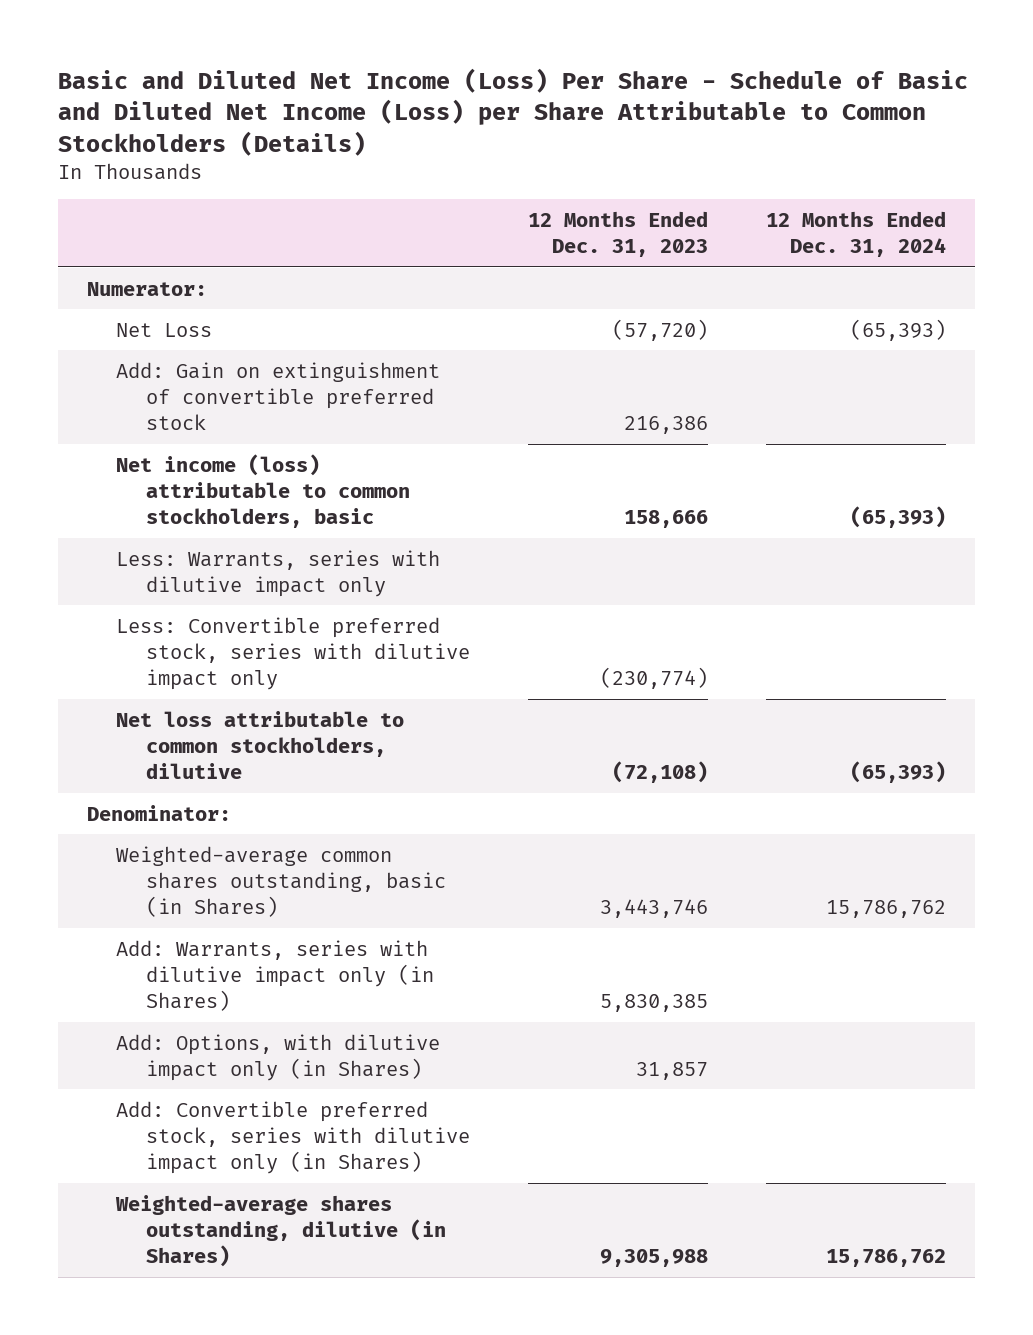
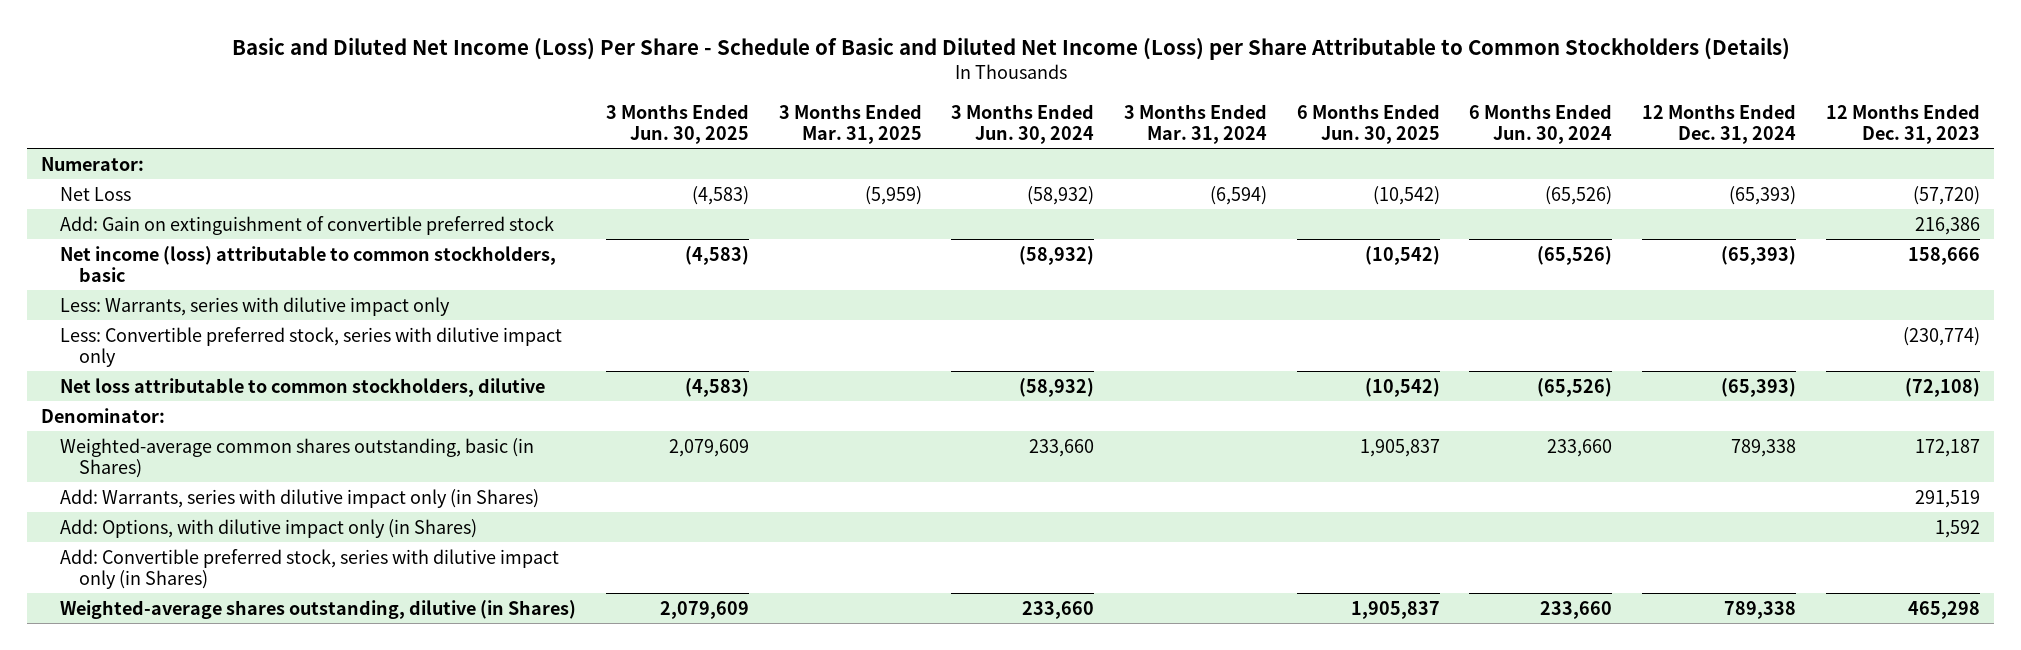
none -> [606,103,750,144] 3 Months Ended Jun. 30, 2025
none -> [778,103,922,144] 3 Months Ended Mar. 31, 2025
none -> [951,103,1095,144] 3 Months Ended Jun. 30, 2024
none -> [1124,103,1268,144] 3 Months Ended Mar. 31, 2024
none -> [1296,103,1440,144] 6 Months Ended Jun. 30, 2025
none -> [1469,103,1613,144] 6 Months Ended Jun. 30, 2024
[600,898,709,918] 3,443,746 -> [1914,438,1980,457] 172,187
[826,899,947,918] 15,786,762 -> [1730,438,1796,457] 789,338
[600,993,709,1012] 5,830,385 -> [1914,489,1980,508] 291,519
[636,1061,709,1080] 31,857 -> [1934,519,1980,538] 1,592
[600,1248,709,1267] 9,305,988 -> [1907,600,1980,619] 465,298
[826,1248,947,1267] 15,786,762 -> [1723,600,1796,619] 789,338

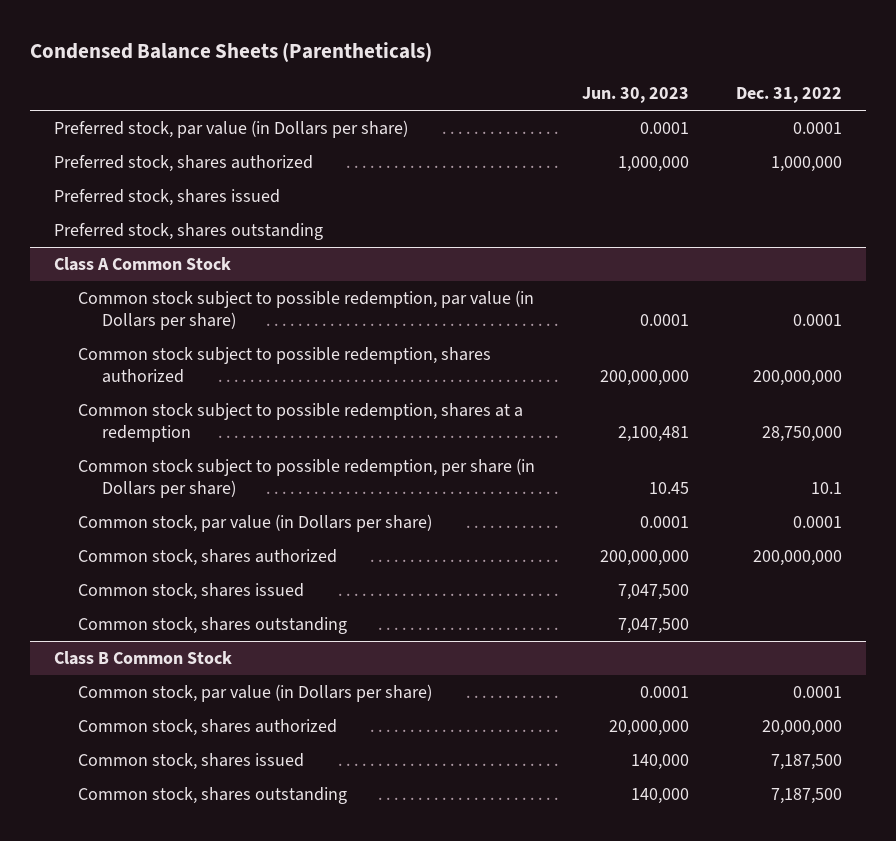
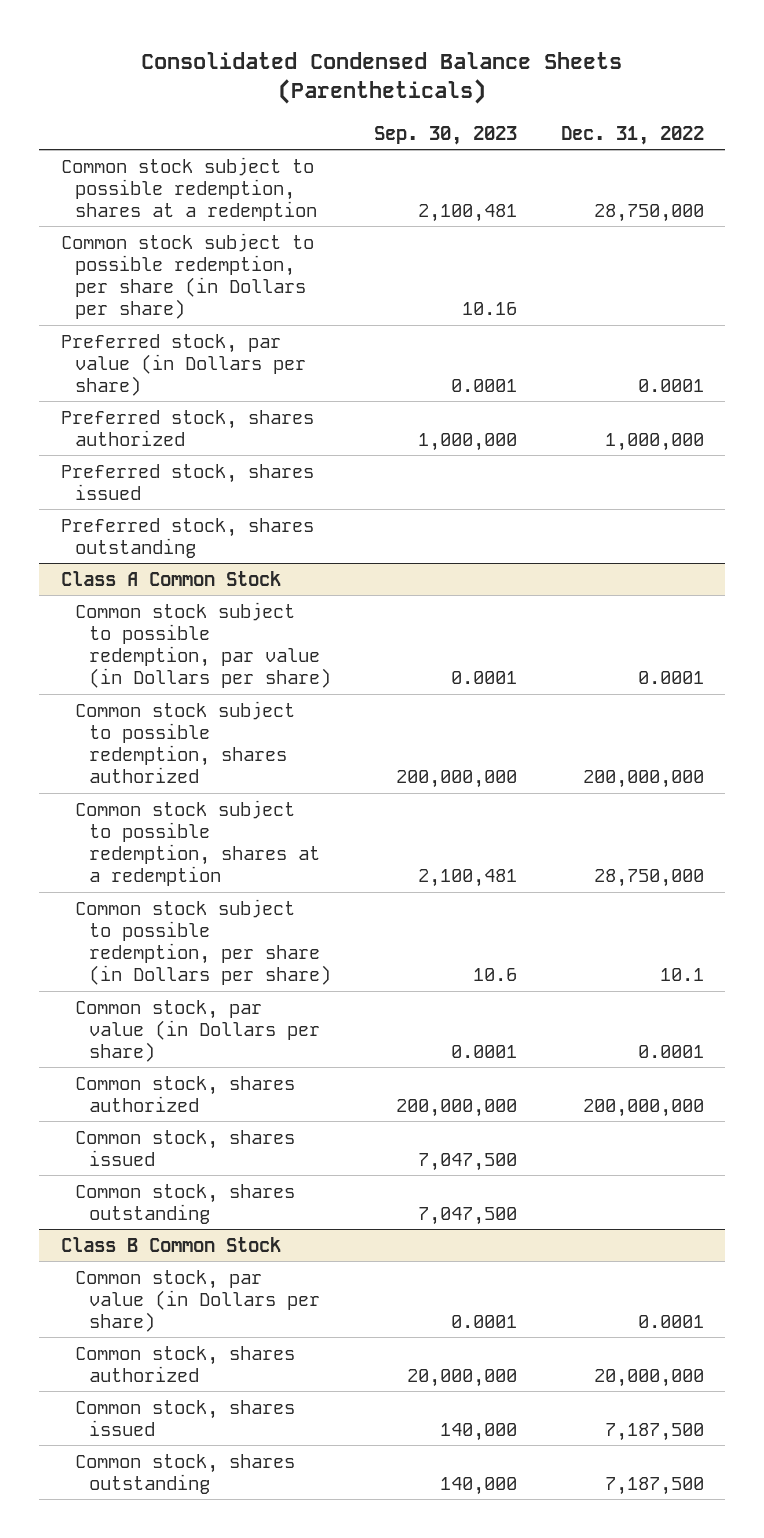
[30,42,433,63] Condensed Balance Sheets (Parentheticals) -> [141,51,623,105] Consolidated Condensed Balance Sheets (Parentheticals)
[581,87,689,104] Jun. 30, 2023 -> none
none -> [374,125,518,145] Sep. 30, 2023
none -> [60,156,317,222] Common stock subject to possible redemption, shares at a redemption
none -> [60,232,314,320] Common stock subject to possible redemption, per share (in Dollars per share)

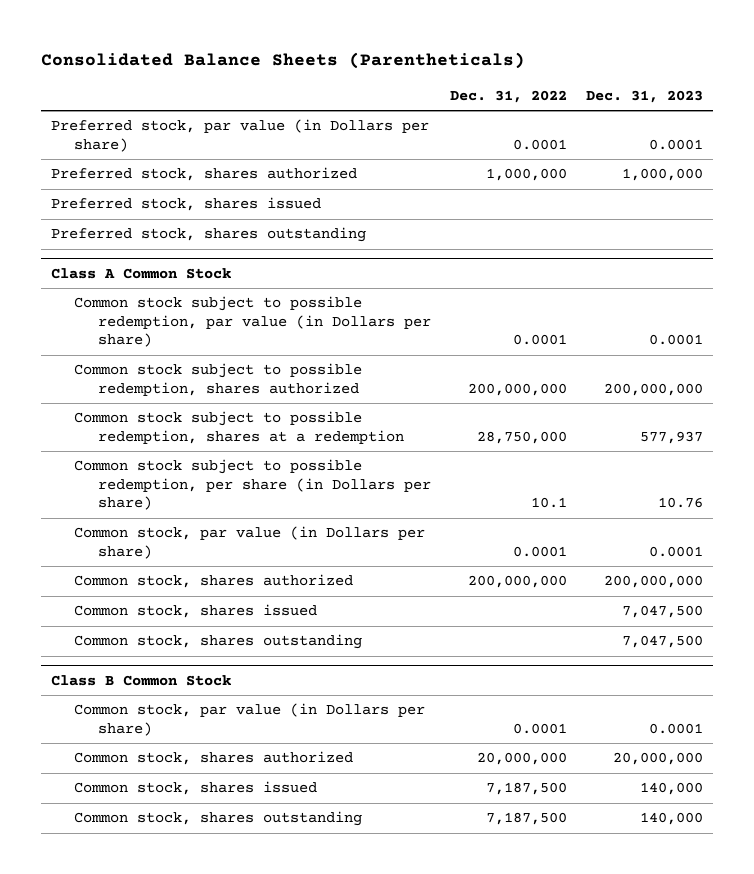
[141,51,623,105] Consolidated Condensed Balance Sheets (Parentheticals) -> [41,52,526,70] Consolidated Balance Sheets (Parentheticals)
[374,125,518,145] Sep. 30, 2023 -> none
none -> [586,89,704,103] Dec. 31, 2023
[60,156,317,222] Common stock subject to possible redemption, shares at a redemption -> none
[60,232,314,320] Common stock subject to possible redemption, per share (in Dollars per share) -> none

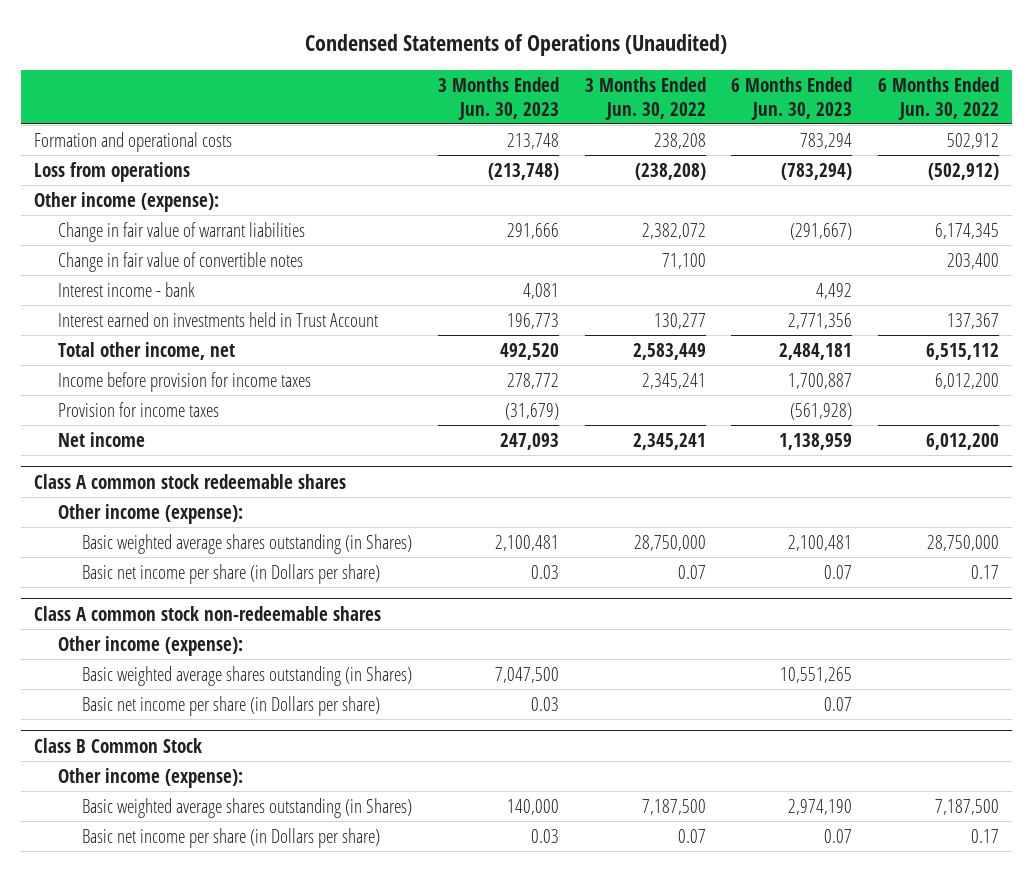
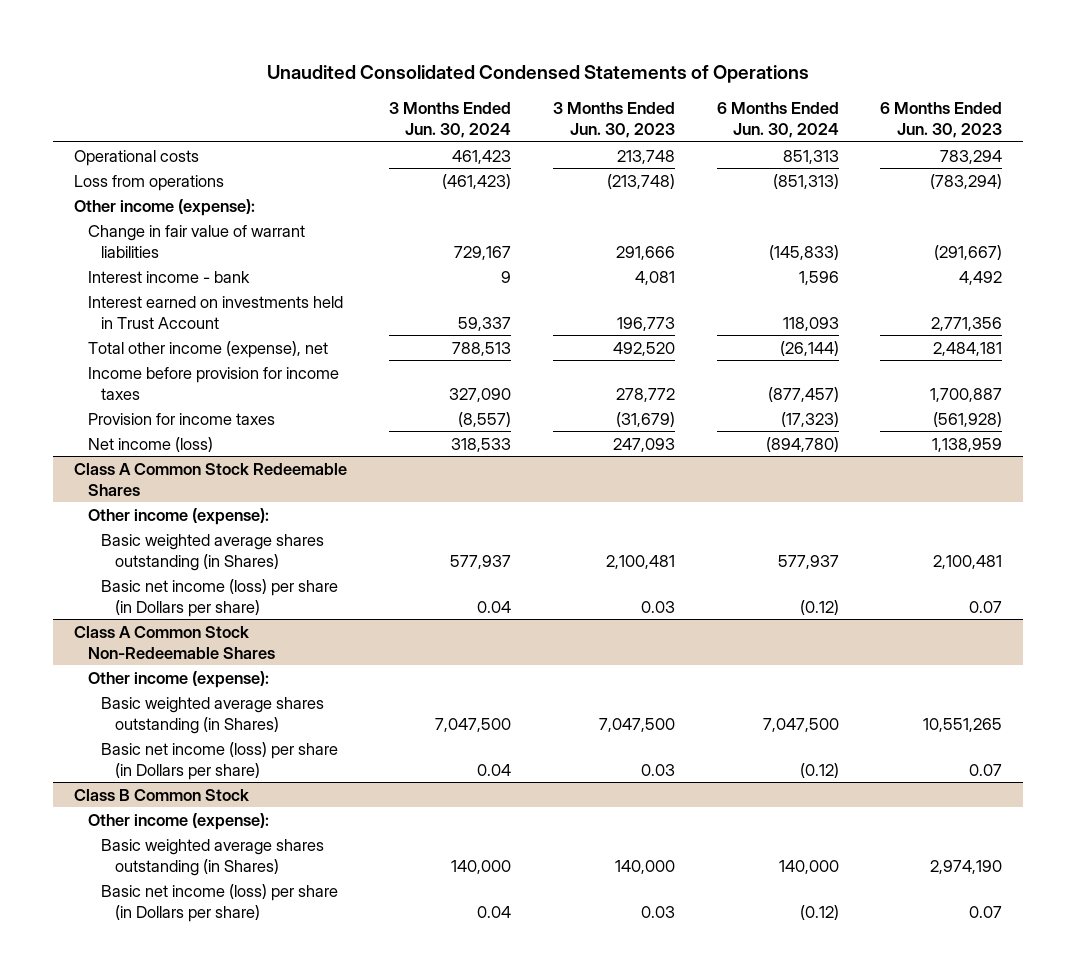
[305,33,728,56] Condensed Statements of Operations (Unaudited) -> [267,64,810,83] Unaudited Consolidated Condensed Statements of Operations
[584,76,706,120] 3 Months Ended Jun. 30, 2022 -> none
[877,76,999,120] 6 Months Ended Jun. 30, 2022 -> none
none -> [388,102,511,139] 3 Months Ended Jun. 30, 2024
none -> [716,102,839,139] 6 Months Ended Jun. 30, 2024
[33,131,232,152] Formation and operational costs -> [73,149,199,166] Operational costs
[58,251,304,272] Change in fair value of convertible notes -> none
[58,341,236,360] Total other income, net -> [87,340,328,358] Total other income (expense), net
[58,431,146,447] Net income -> [87,436,213,452] Net income (loss)
[33,473,346,489] Class A common stock redeemable shares -> [73,462,347,496] Class A Common Stock Redeemable Shares
[82,563,381,584] Basic net income per share (in Dollars per share) -> [101,578,339,617] Basic net income (loss) per share (in Dollars per share)
[33,605,381,621] Class A common stock non-redeemable shares -> [73,625,275,659] Class A Common Stock Non-Redeemable Shares
[82,695,381,716] Basic net income per share (in Dollars per share) -> [101,741,339,780] Basic net income (loss) per share (in Dollars per share)
[82,827,381,848] Basic net income per share (in Dollars per share) -> [101,883,339,922] Basic net income (loss) per share (in Dollars per share)

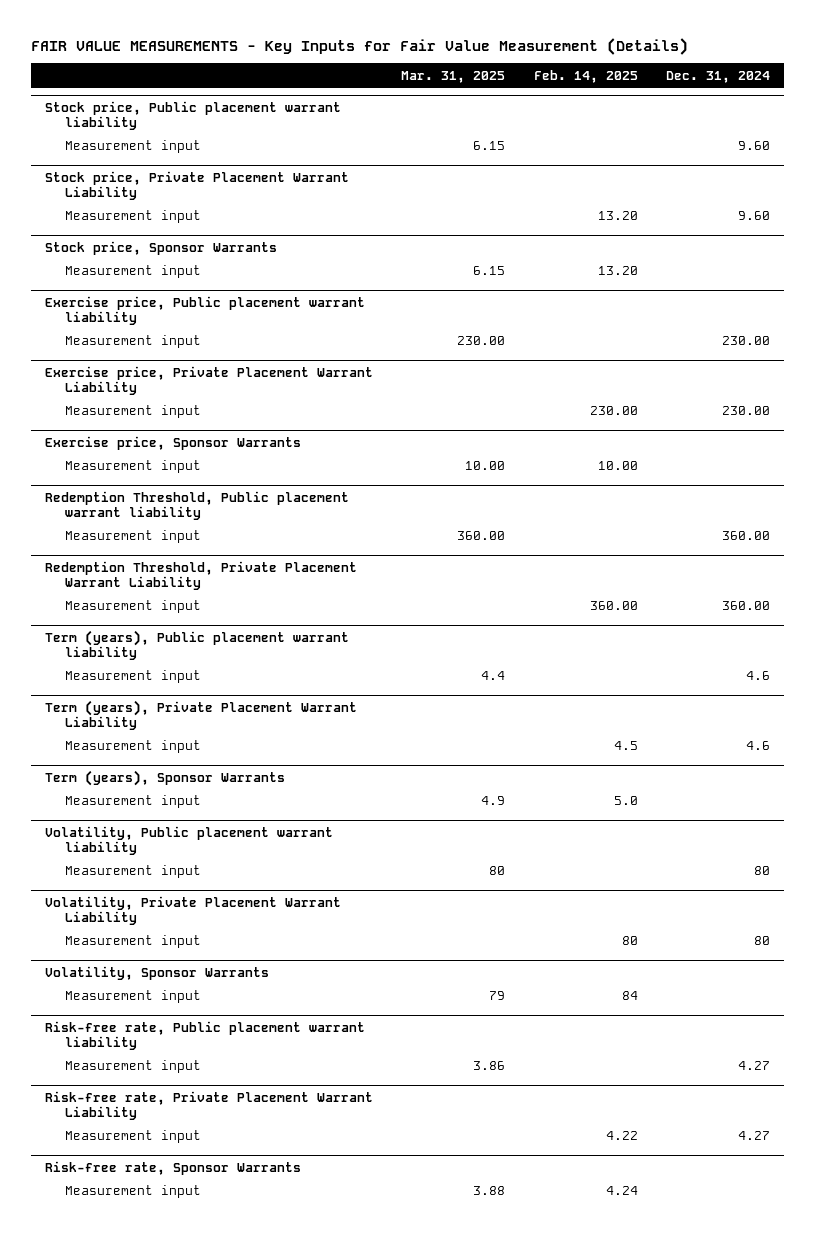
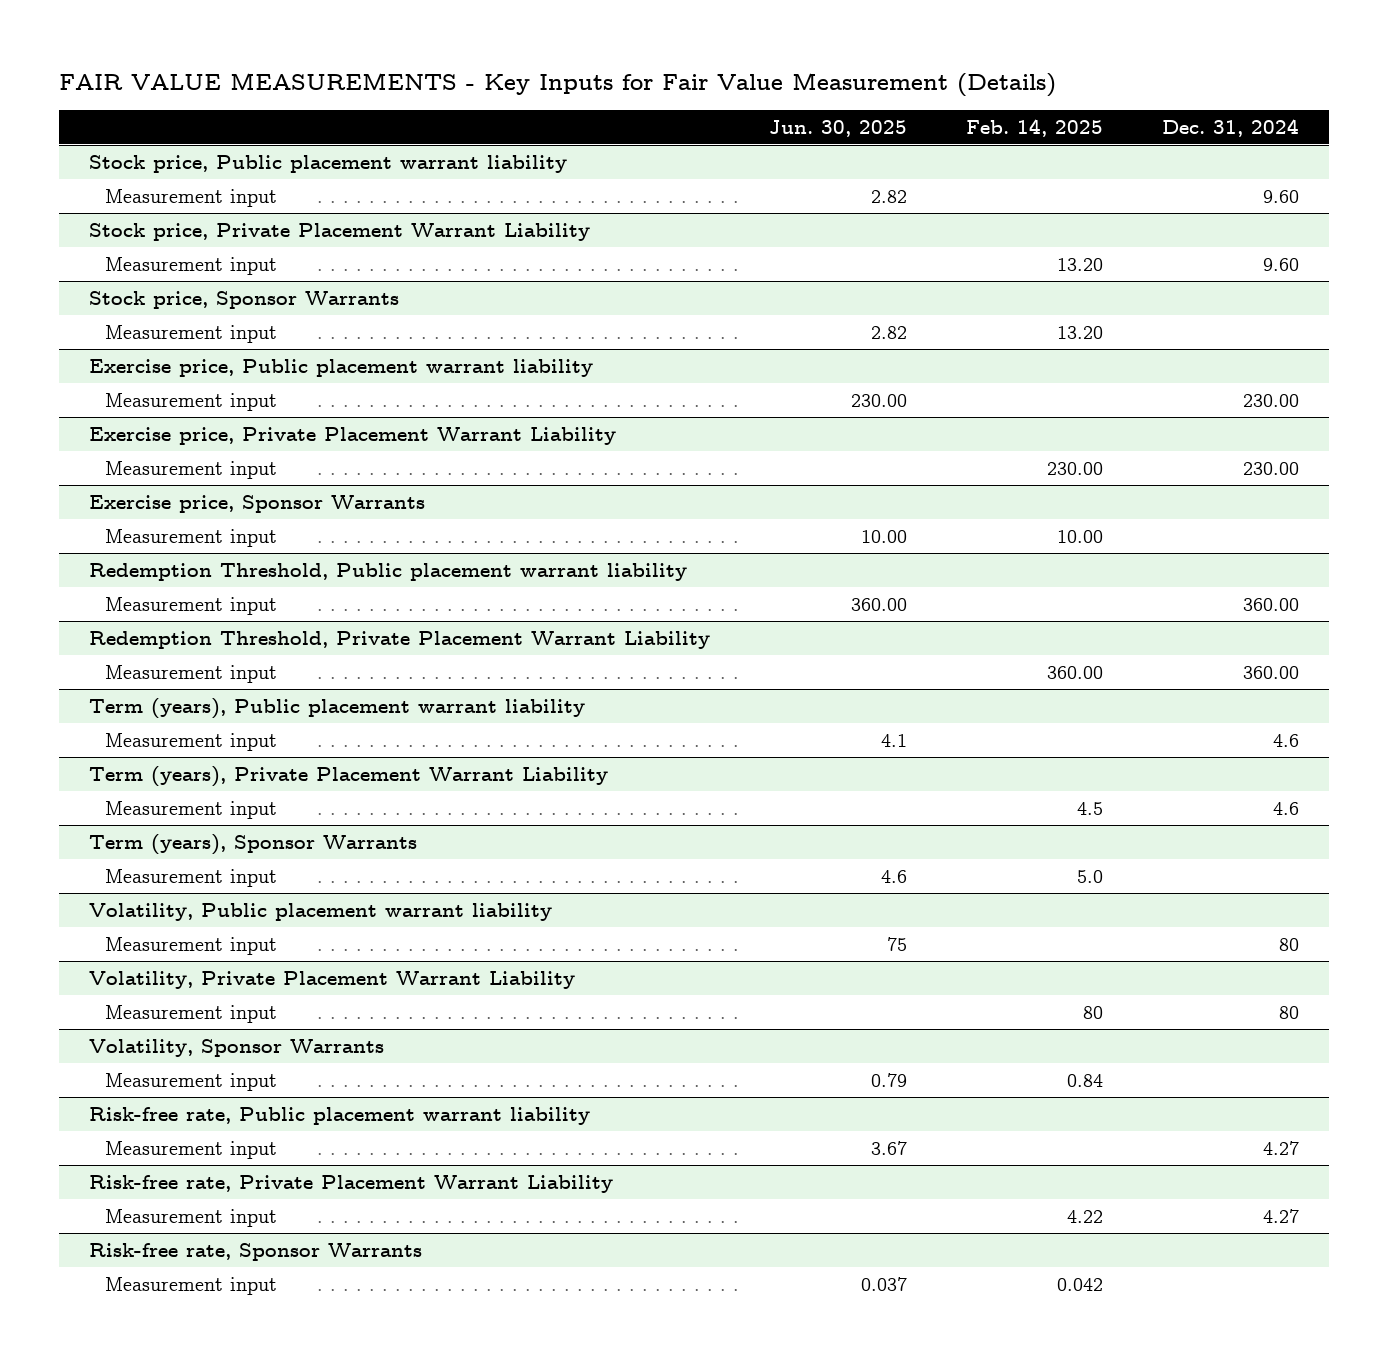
[401,70,506,83] Mar. 31, 2025 -> none
none -> [768,119,907,137] Jun. 30, 2025
[621,991,638,1001] 84 -> [1067,1073,1104,1087] 0.84
[605,1186,638,1196] 4.24 -> [1057,1277,1104,1291] 0.042

